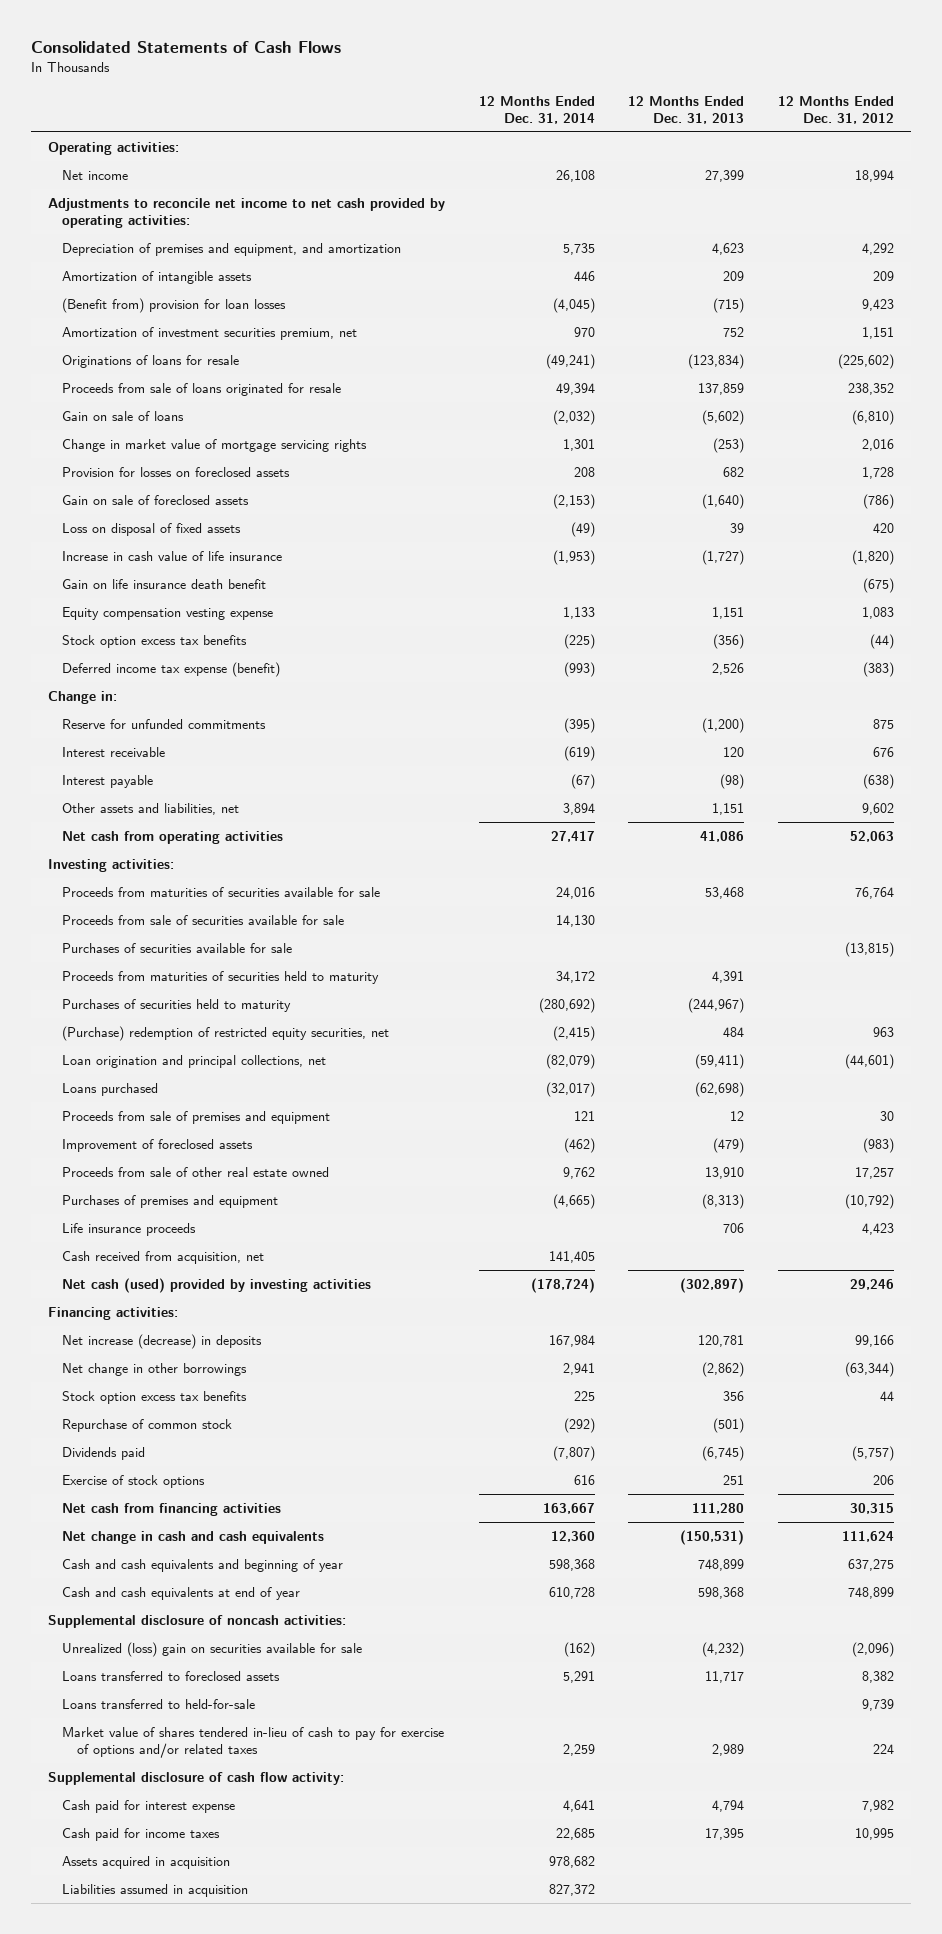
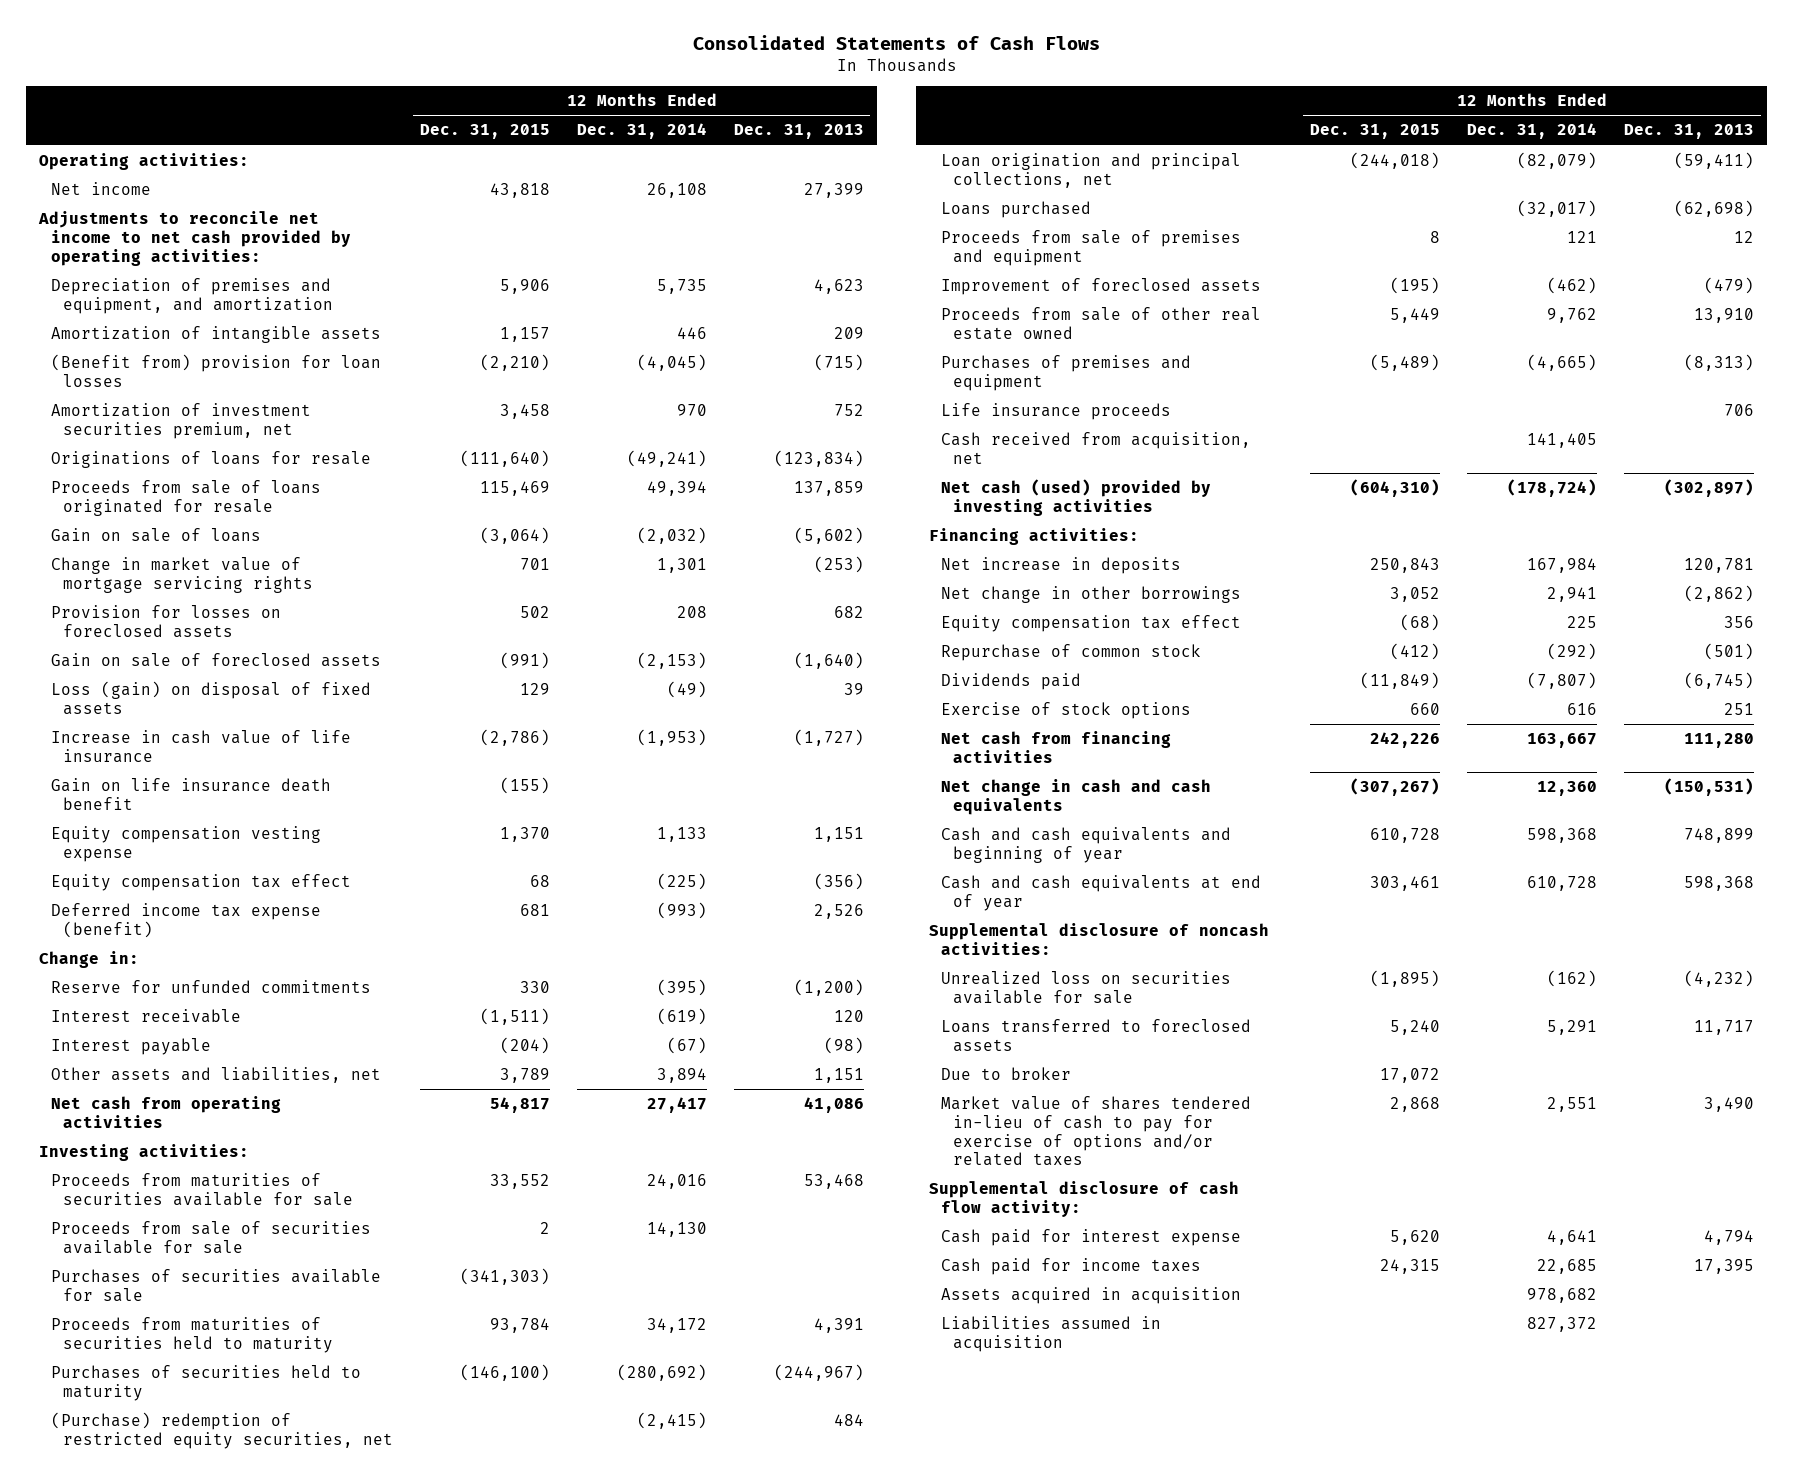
[777,95,894,124] 12 Months Ended Dec. 31, 2012 -> none
none -> [420,124,551,140] Dec. 31, 2015
[62,522,242,536] Loss on disposal of fixed assets -> [51,681,372,715] Loss (gain) on disposal of fixed assets
[62,634,248,648] Stock option excess tax benefits -> [51,874,352,892] Equity compensation tax effect
[62,1333,263,1349] Net increase (decrease) in deposits -> [941,557,1182,575] Net increase in deposits
[62,1390,248,1404] Stock option excess tax benefits -> [941,615,1242,633] Equity compensation tax effect
[62,1641,363,1657] Unrealized (loss) gain on securities available for sale -> [941,971,1232,1004] Unrealized loss on securities available for sale
[62,1698,256,1709] Loans transferred to held-for-sale -> none
none -> [941,1067,1072,1081] Due to broker
[562,1744,595,1757] 2,259 -> [1547,1097,1598,1113] 2,551
[712,1744,745,1757] 2,989 -> [1703,1097,1754,1113] 3,490

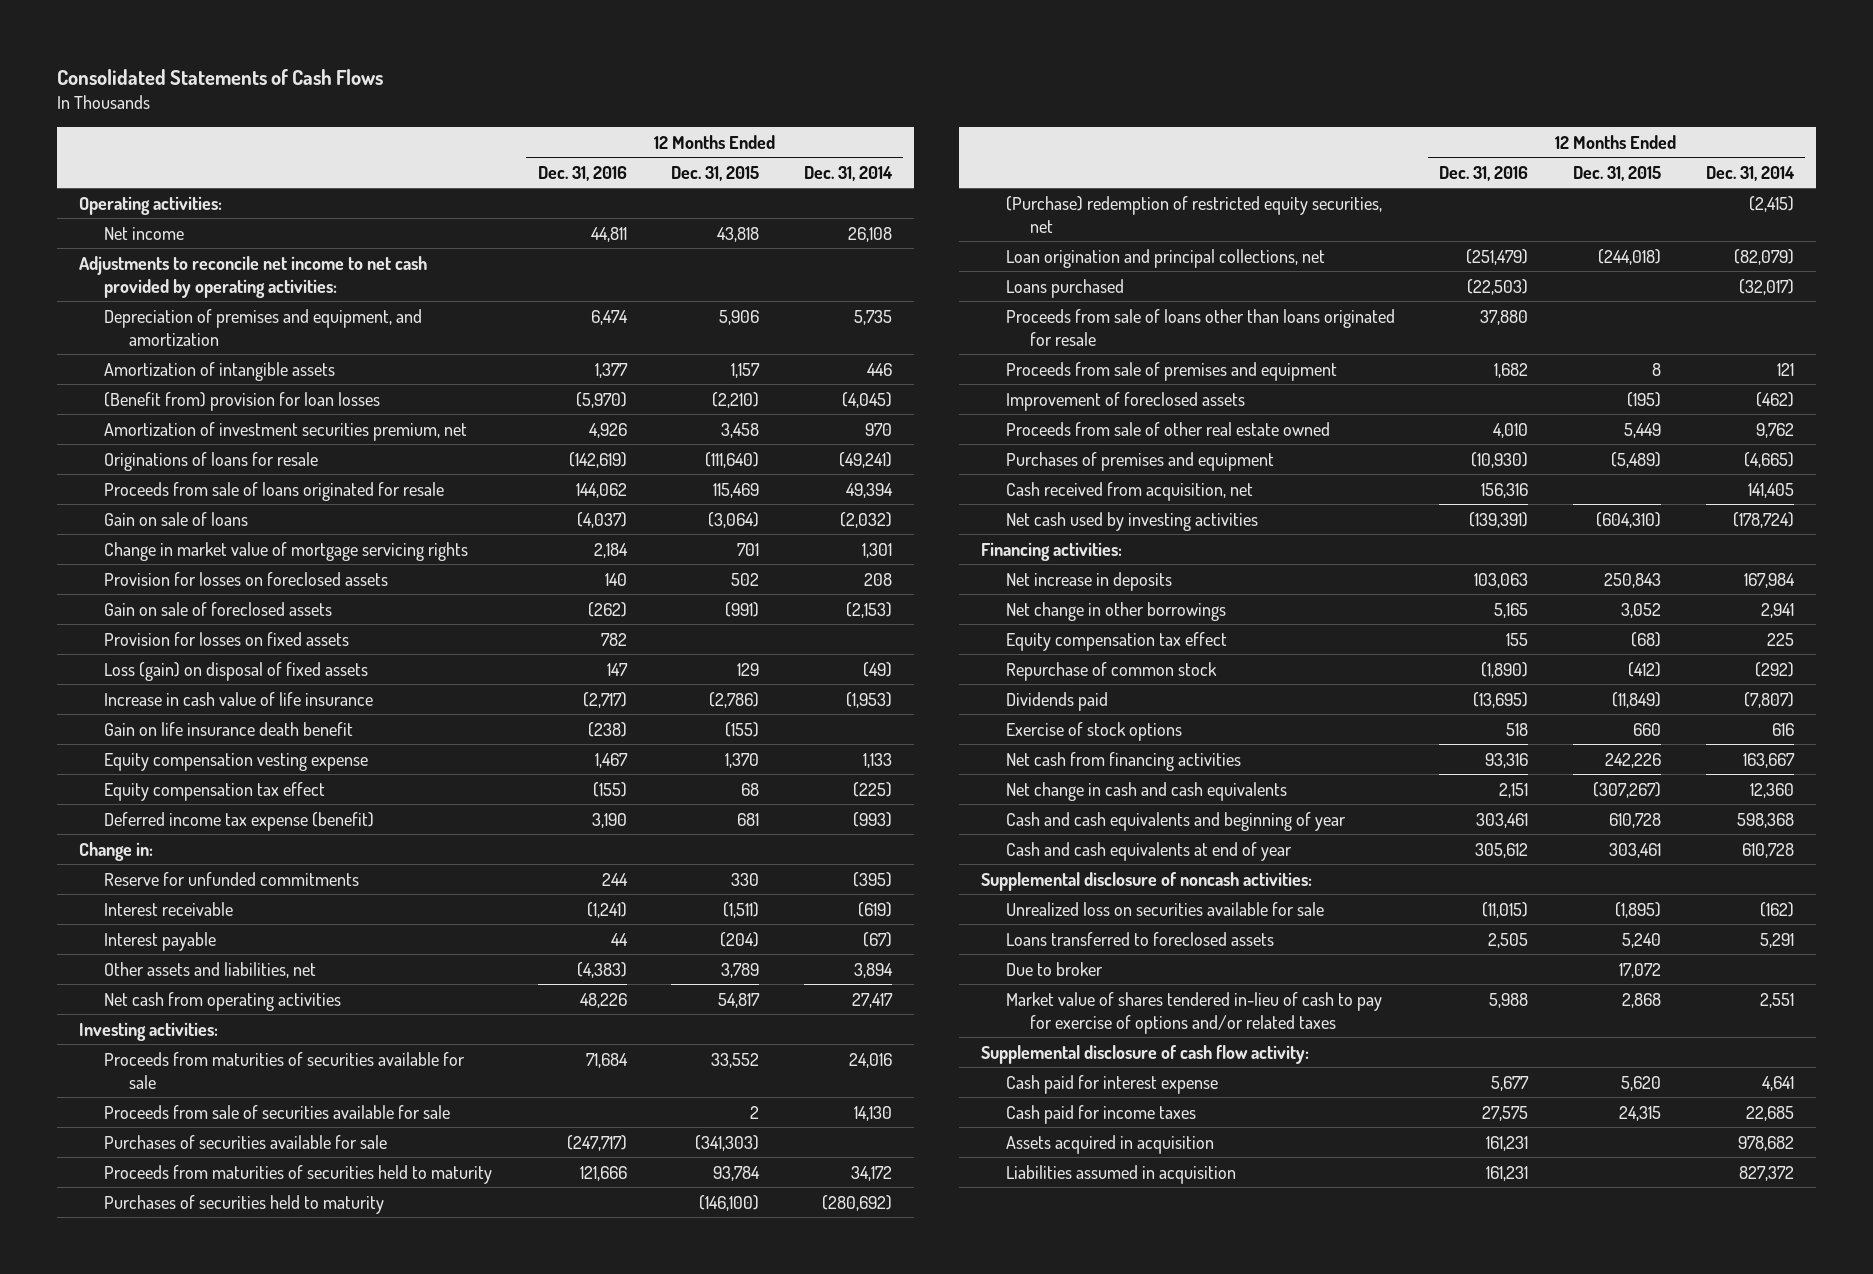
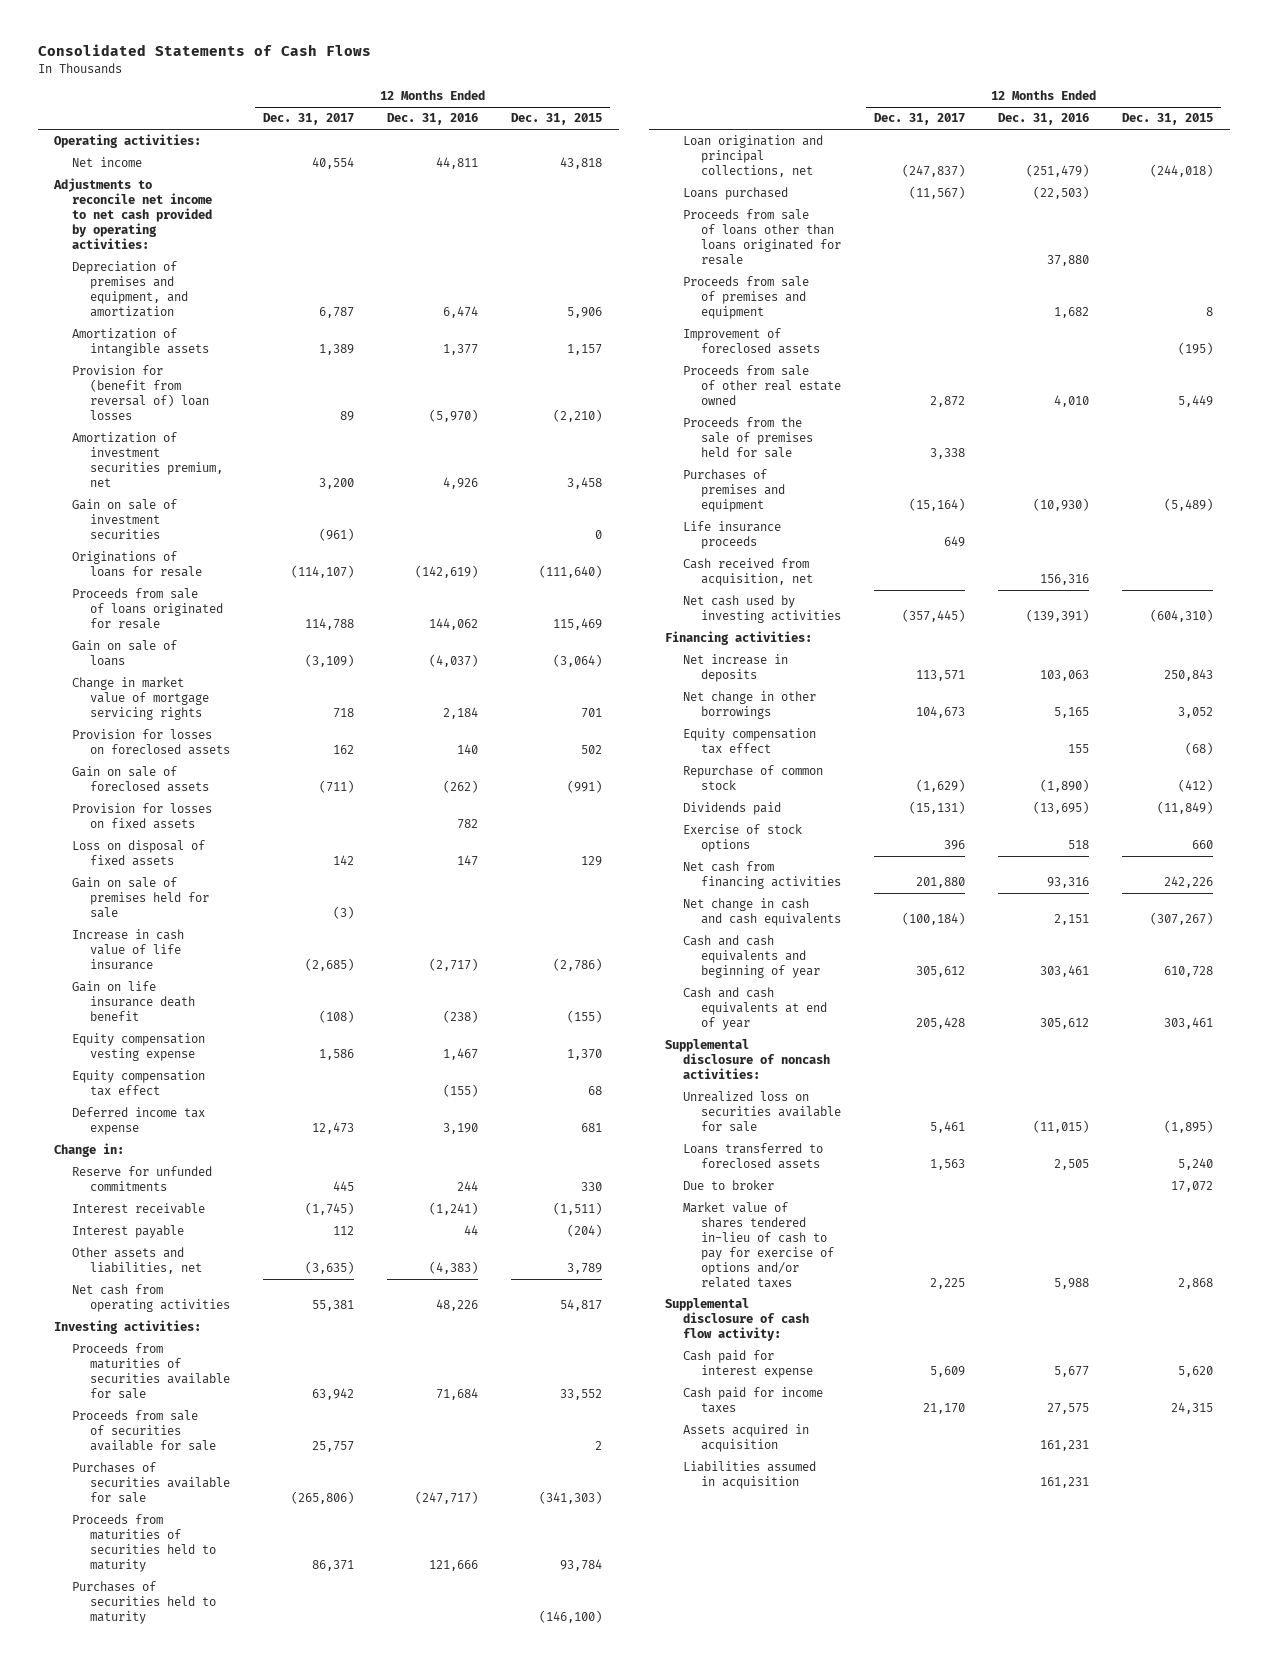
[803,165,893,181] Dec. 31, 2014 -> none
none -> [263,113,355,126] Dec. 31, 2017
[103,391,380,411] (Benefit from) provision for loan losses -> [72,365,210,420] Provision for (benefit from reversal of) loan losses
none -> [72,499,178,540] Gain on sale of investment securities
[103,661,368,681] Loss (gain) on disposal of fixed assets -> [72,840,206,867] Loss on disposal of fixed assets
none -> [72,877,210,919] Gain on sale of premises held for sale
[103,811,374,831] Deferred income tax expense (benefit) -> [72,1107,206,1136] Deferred income tax expense
[1005,195,1382,233] (Purchase) redemption of restricted equity securities, net -> none
none -> [683,417,814,459] Proceeds from the sale of premises held for sale
none -> [683,521,782,550] Life insurance proceeds

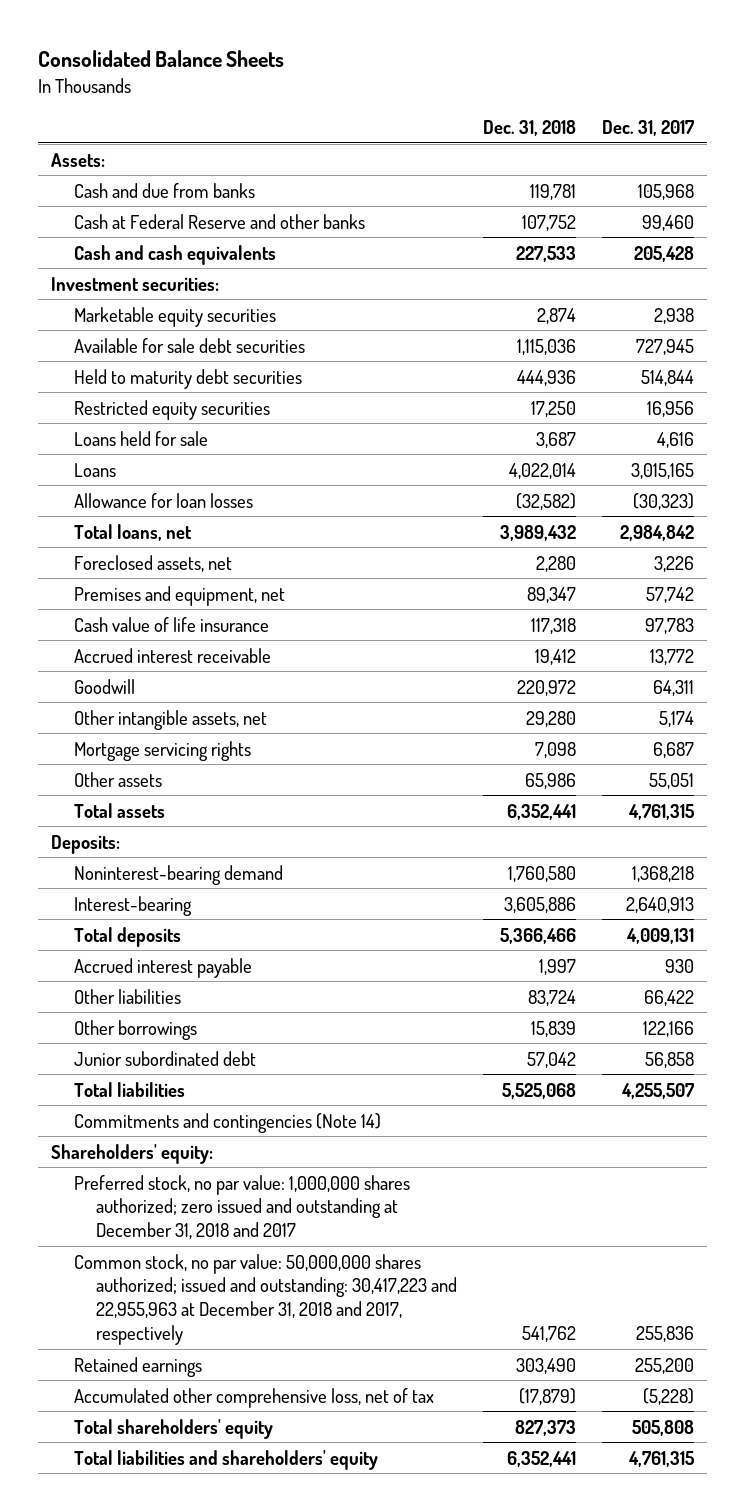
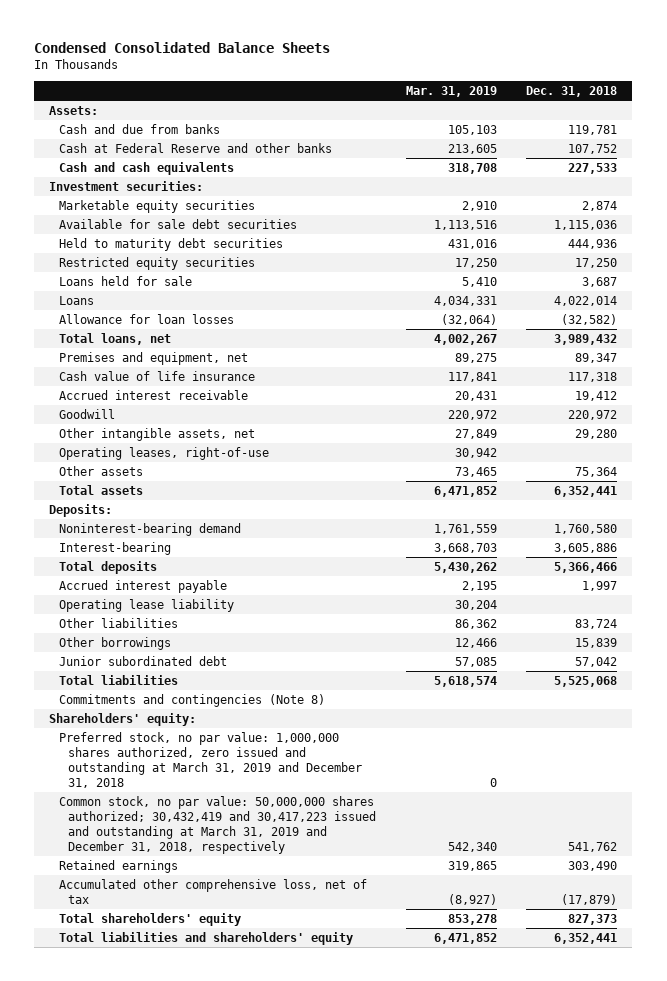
[38,50,285,68] Consolidated Balance Sheets -> [34,42,331,54] Condensed Consolidated Balance Sheets
[602,119,695,136] Dec. 31, 2017 -> none
none -> [405,86,497,98] Mar. 31, 2019
[73,554,232,572] Foreclosed assets, net -> none
[73,740,251,761] Mortgage servicing rights -> none
none -> [58,447,269,461] Operating leases, right-of-use
[524,772,576,789] 65,986 -> [575,467,618,478] 75,364
none -> [58,599,234,613] Operating lease liability
[73,1112,381,1133] Commitments and contingencies (Note 14) -> [58,694,325,708] Commitments and contingencies (Note 8)
[73,1174,410,1240] Preferred stock, no par value: 1,000,000 shares authorized; zero issued and outstanding at December 31, 2018 and 2017 -> [58,732,362,788] Preferred stock, no par value: 1,000,000 shares authorized, zero issued and outstanding at March 31, 2019 and December 31, 2018
[73,1253,457,1346] Common stock, no par value: 50,000,000 shares authorized; issued and outstanding: 30,417,223 and 22,955,963 at December 31, 2018 and 2017, respectively -> [58,796,376,854] Common stock, no par value: 50,000,000 shares authorized; 30,432,419 and 30,417,223 issued and outstanding at March 31, 2019 and December 31, 2018, respectively

